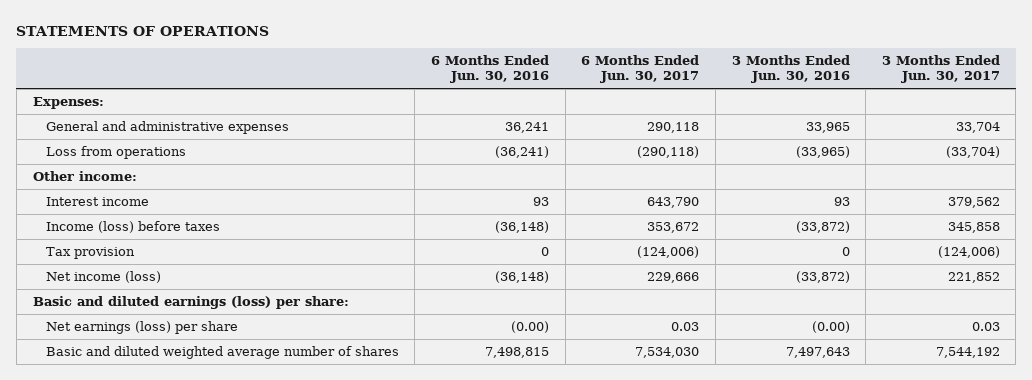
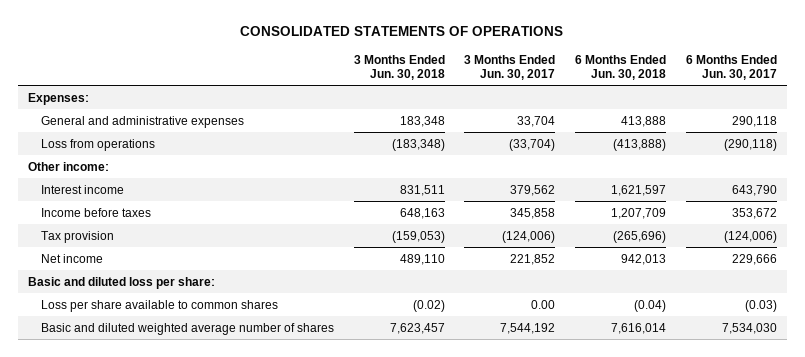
[16,25,270,36] STATEMENTS OF OPERATIONS -> [240,26,564,37] CONSOLIDATED STATEMENTS OF OPERATIONS
[431,54,550,84] 6 Months Ended Jun. 30, 2016 -> none
[731,54,850,84] 3 Months Ended Jun. 30, 2016 -> none
none -> [353,54,445,80] 3 Months Ended Jun. 30, 2018
none -> [575,54,667,80] 6 Months Ended Jun. 30, 2018
[45,220,220,233] Income (loss) before taxes -> [40,207,151,217] Income before taxes
[45,270,161,283] Net income (loss) -> [40,253,103,263] Net income
[32,295,349,309] Basic and diluted earnings (loss) per share: -> [27,276,215,289] Basic and diluted loss per share:
[45,320,238,334] Net earnings (loss) per share -> [40,299,278,312] Loss per share available to common shares
[671,321,700,331] 0.03 -> [745,299,778,312] (0.03)
[971,321,1000,331] 0.03 -> [531,299,556,309] 0.00

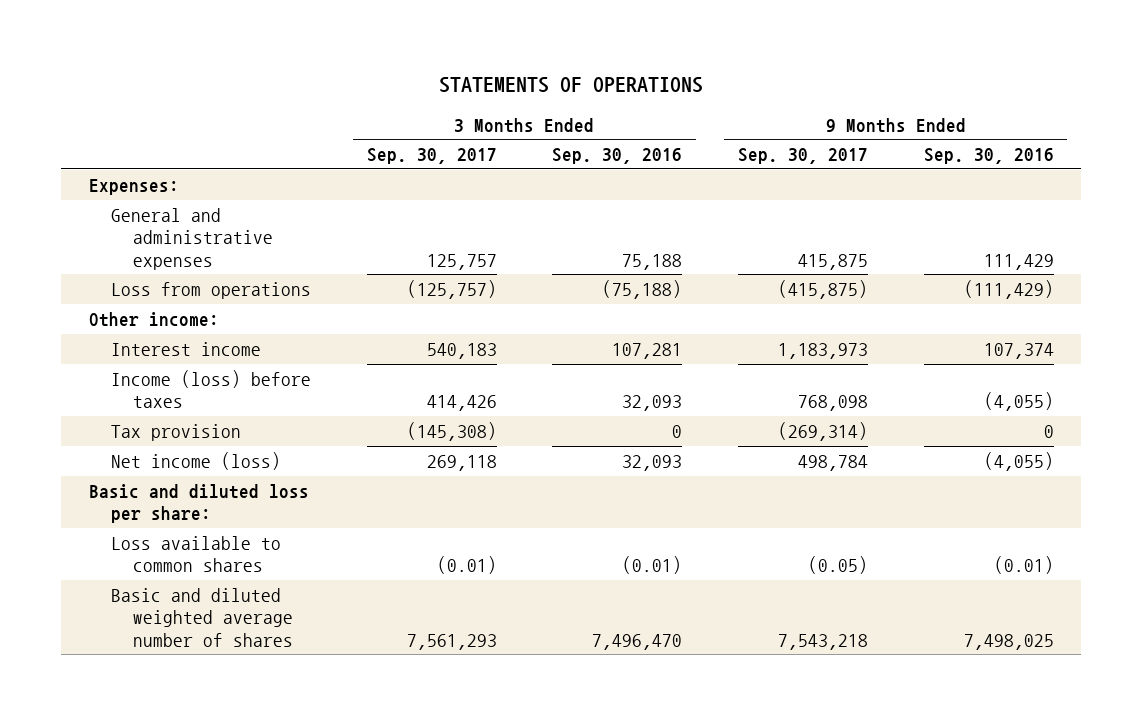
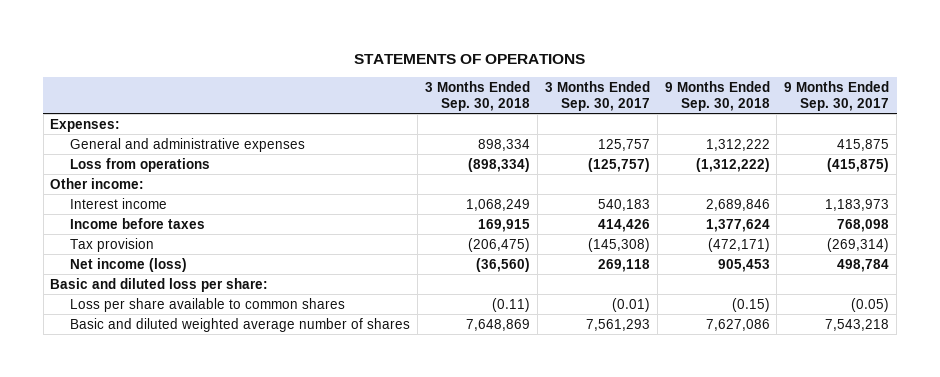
[552,148,683,165] Sep. 30, 2016 -> none
[923,148,1054,165] Sep. 30, 2016 -> none
none -> [425,81,531,111] 3 Months Ended Sep. 30, 2018
none -> [664,81,770,111] 9 Months Ended Sep. 30, 2018
[110,369,311,409] Income (loss) before taxes -> [70,217,206,229] Income before taxes
[110,535,281,573] Loss available to common shares -> [70,297,346,312] Loss per share available to common shares

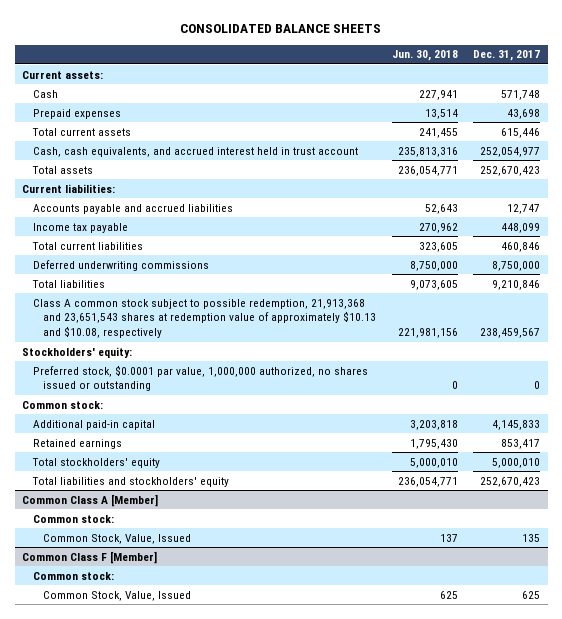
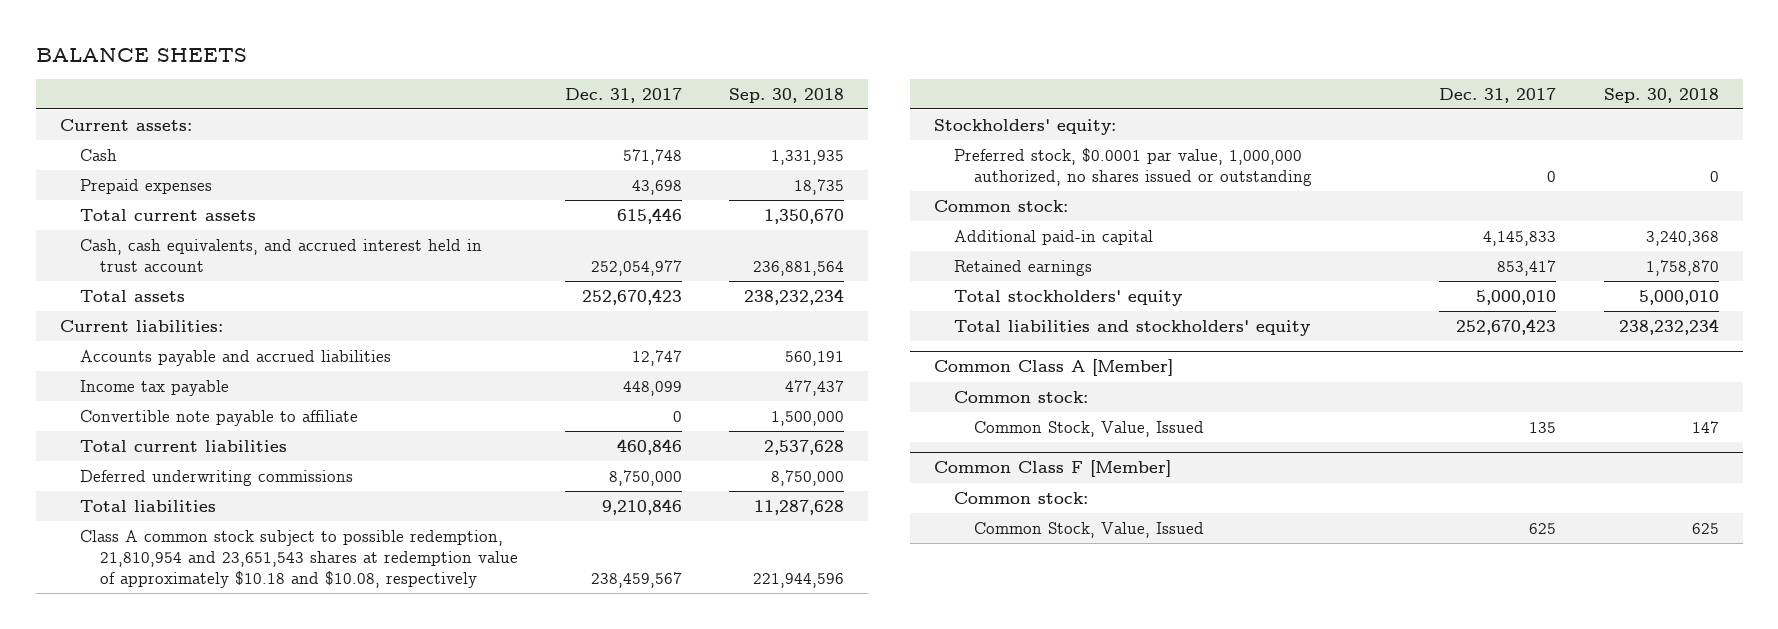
[180,23,382,33] CONSOLIDATED BALANCE SHEETS -> [35,48,247,63] BALANCE SHEETS
[391,50,458,62] Jun. 30, 2018 -> none
none -> [729,87,845,103] Sep. 30, 2018
none -> [79,409,358,426] Convertible note payable to affiliate
[32,298,377,339] Class A common stock subject to possible redemption, 21,913,368 and 23,651,543 shares at redemption value of approximately $10.13 and $10.08, respectively -> [79,529,518,588] Class A common stock subject to possible redemption, 21,810,954 and 23,651,543 shares at redemption value of approximately $10.18 and $10.08, respectively

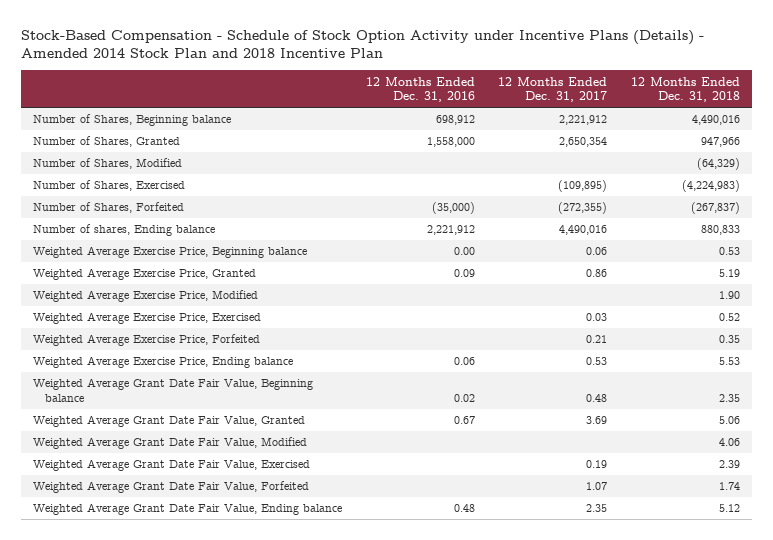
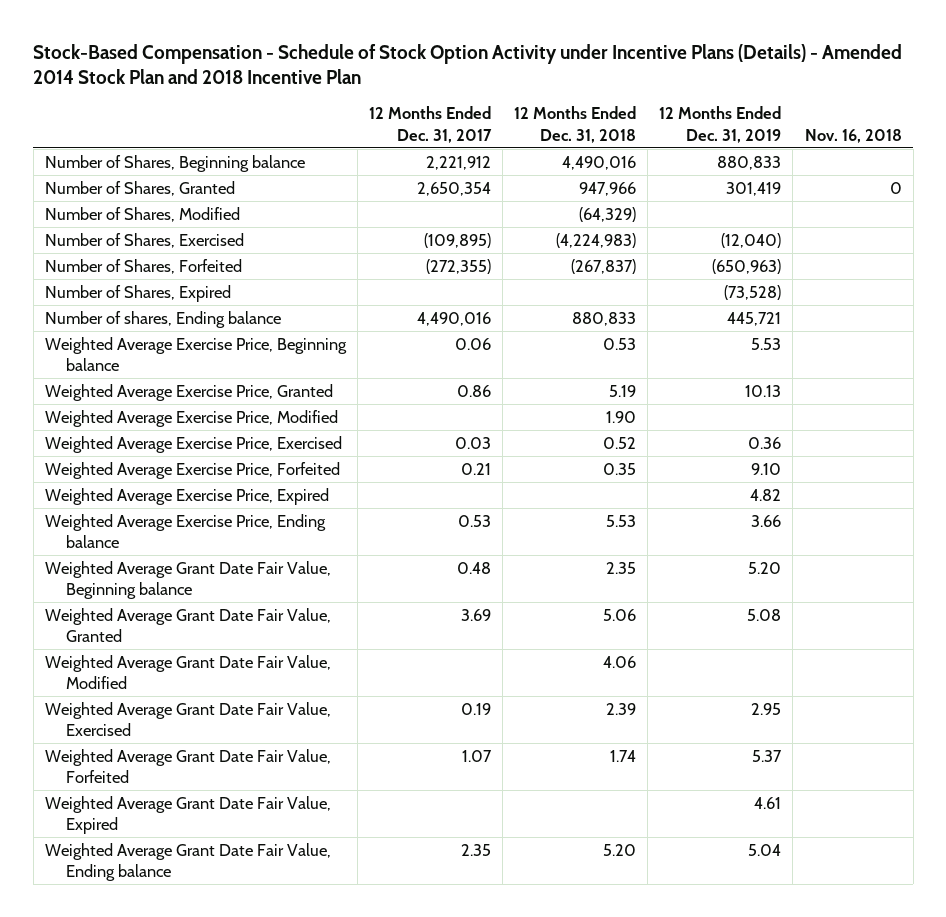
[365,76,475,103] 12 Months Ended Dec. 31, 2016 -> none
none -> [659,106,782,143] 12 Months Ended Dec. 31, 2019
none -> [804,128,902,143] Nov. 16, 2018
none -> [44,284,231,302] Number of Shares, Expired
none -> [44,487,329,505] Weighted Average Exercise Price, Expired
none -> [44,795,331,835] Weighted Average Grant Date Fair Value, Expired
[718,504,740,513] 5.12 -> [603,843,637,856] 5.20

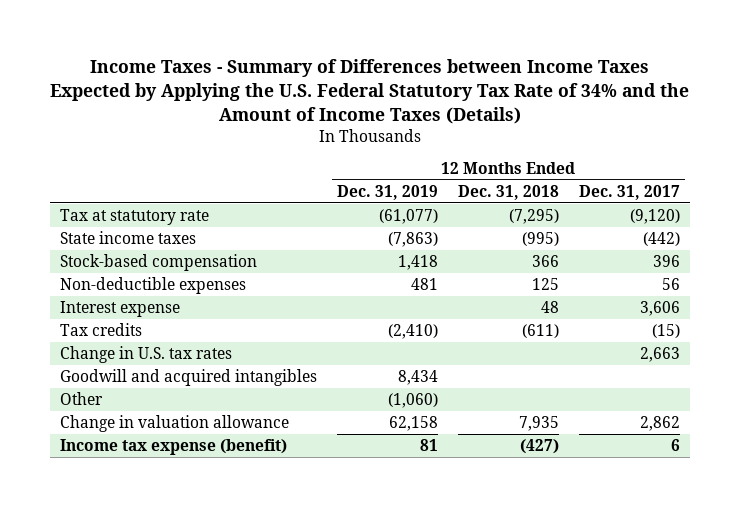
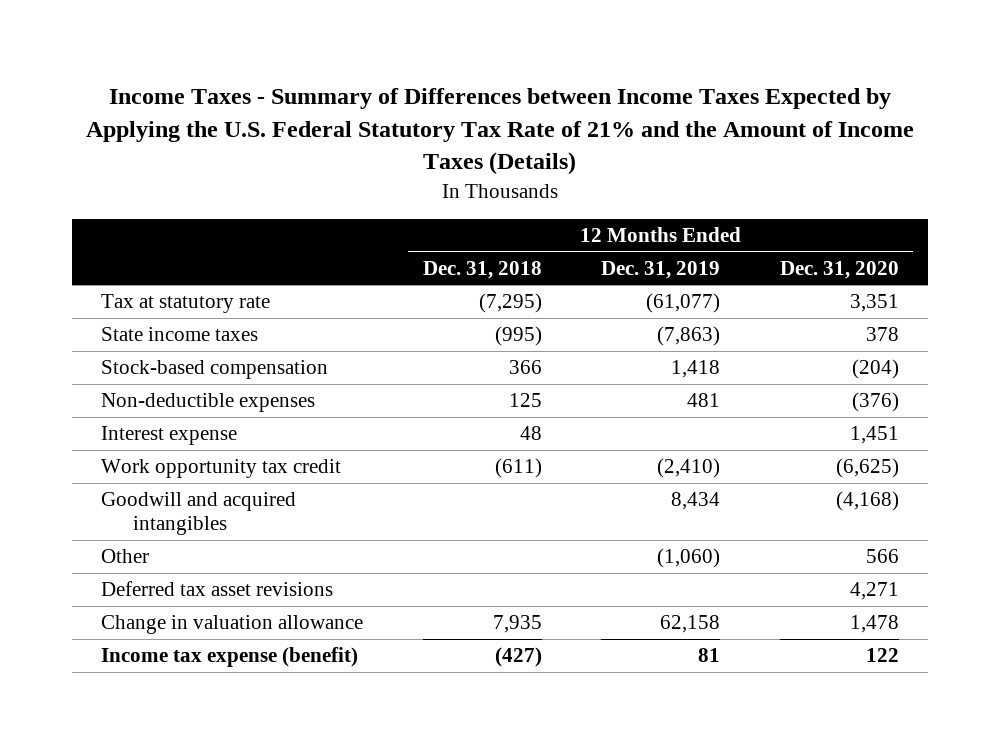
[49,59,689,125] Income Taxes - Summary of Differences between Income Taxes Expected by Applying the U.S. Federal Statutory Tax Rate of 34% and the Amount of Income Taxes (Details) -> [85,88,914,176] Income Taxes - Summary of Differences between Income Taxes Expected by Applying the U.S. Federal Statutory Tax Rate of 21% and the Amount of Income Taxes (Details)
[578,184,680,200] Dec. 31, 2017 -> none
none -> [779,260,899,279] Dec. 31, 2020
[59,345,232,363] Change in U.S. tax rates -> none
[59,322,142,336] Tax credits -> [101,459,342,479] Work opportunity tax credit
none -> [101,581,334,597] Deferred tax asset revisions

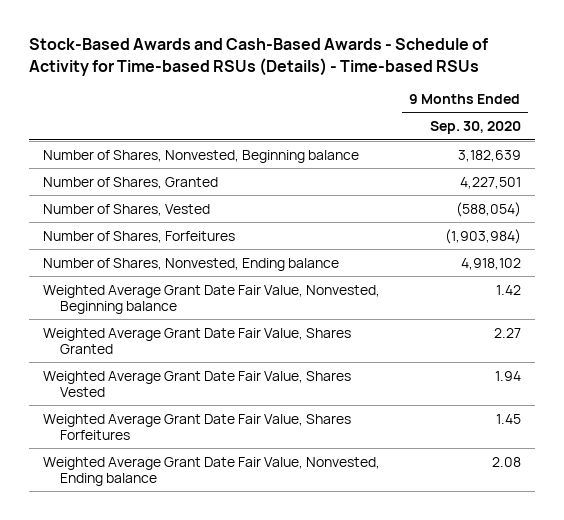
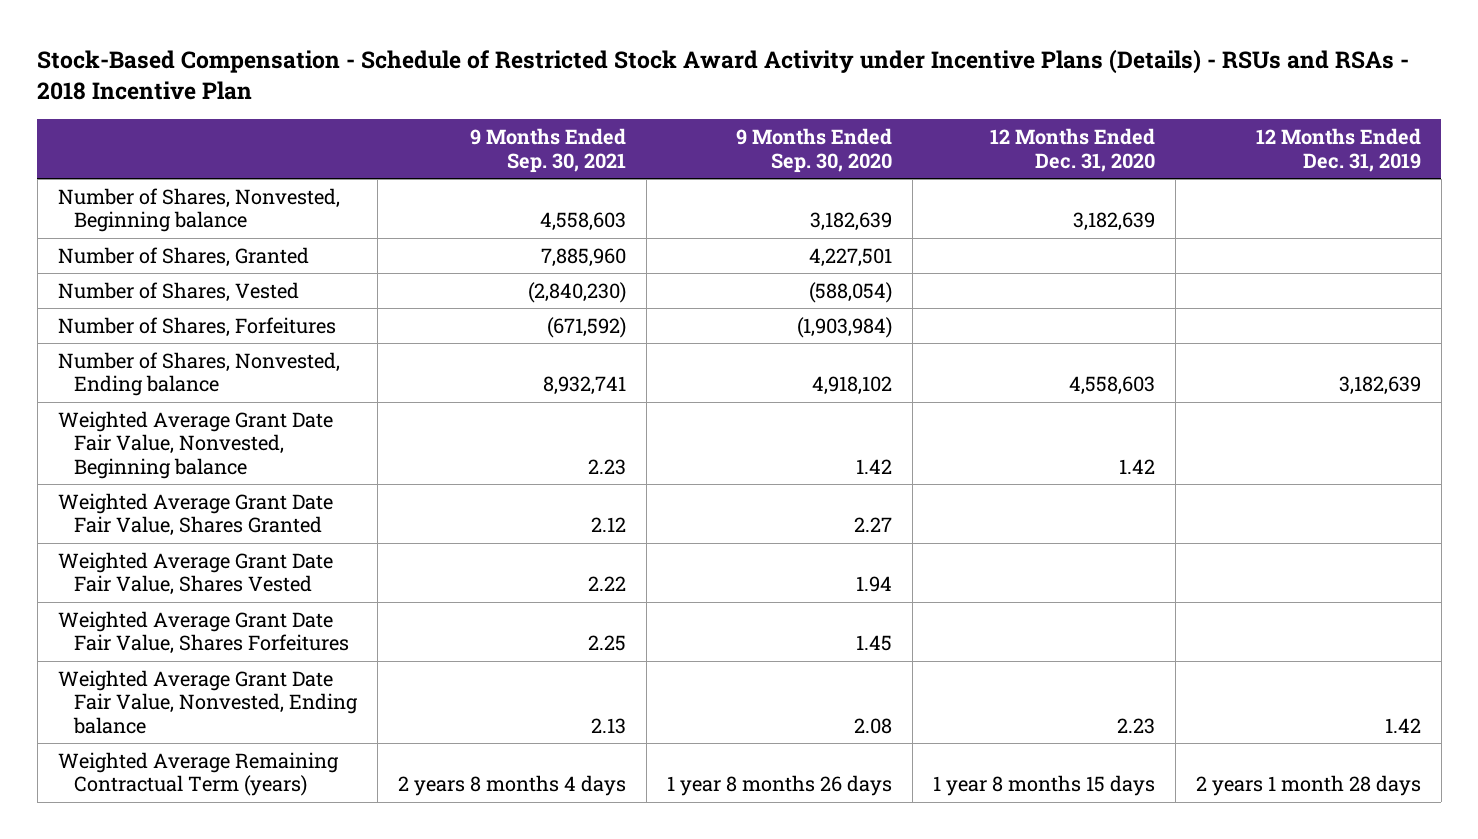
[28,38,488,76] Stock-Based Awards and Cash-Based Awards - Schedule of Activity for Time-based RSUs (Details) - Time-based RSUs -> [37,49,1410,101] Stock-Based Compensation - Schedule of Restricted Stock Award Activity under Incentive Plans (Details) - RSUs and RSAs - 2018 Incentive Plan
none -> [469,128,626,173] 9 Months Ended Sep. 30, 2021
none -> [989,128,1155,172] 12 Months Ended Dec. 31, 2020
none -> [1255,128,1421,172] 12 Months Ended Dec. 31, 2019
none -> [57,751,339,797] Weighted Average Remaining Contractual Term (years)

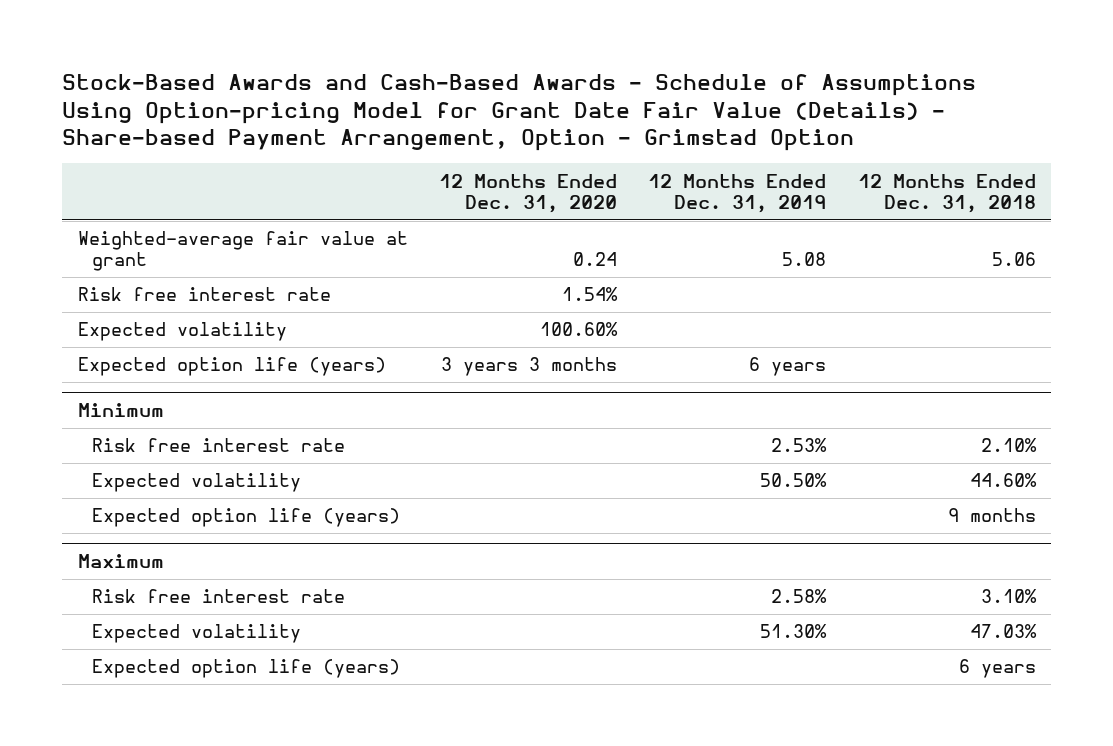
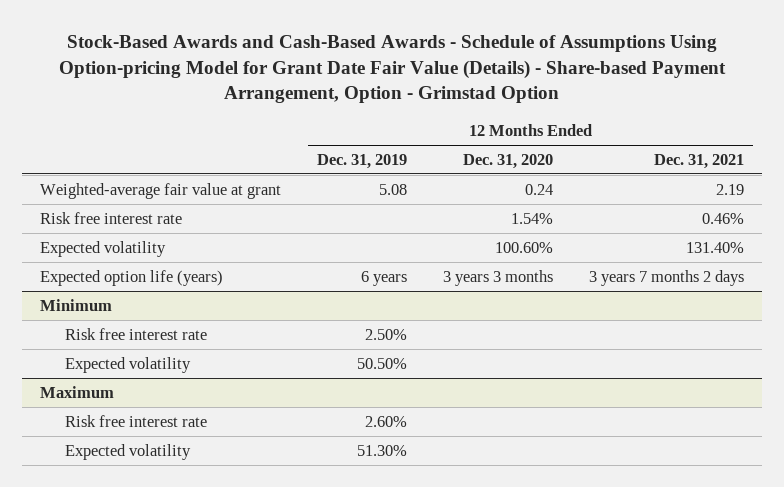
[857,173,1036,213] 12 Months Ended Dec. 31, 2018 -> none
none -> [654,153,745,169] Dec. 31, 2021
[771,438,828,453] 2.53% -> [364,328,407,340] 2.50%
[92,508,401,528] Expected option life (years) -> none
[771,589,828,604] 2.58% -> [364,415,407,427] 2.60%
[92,659,401,679] Expected option life (years) -> none

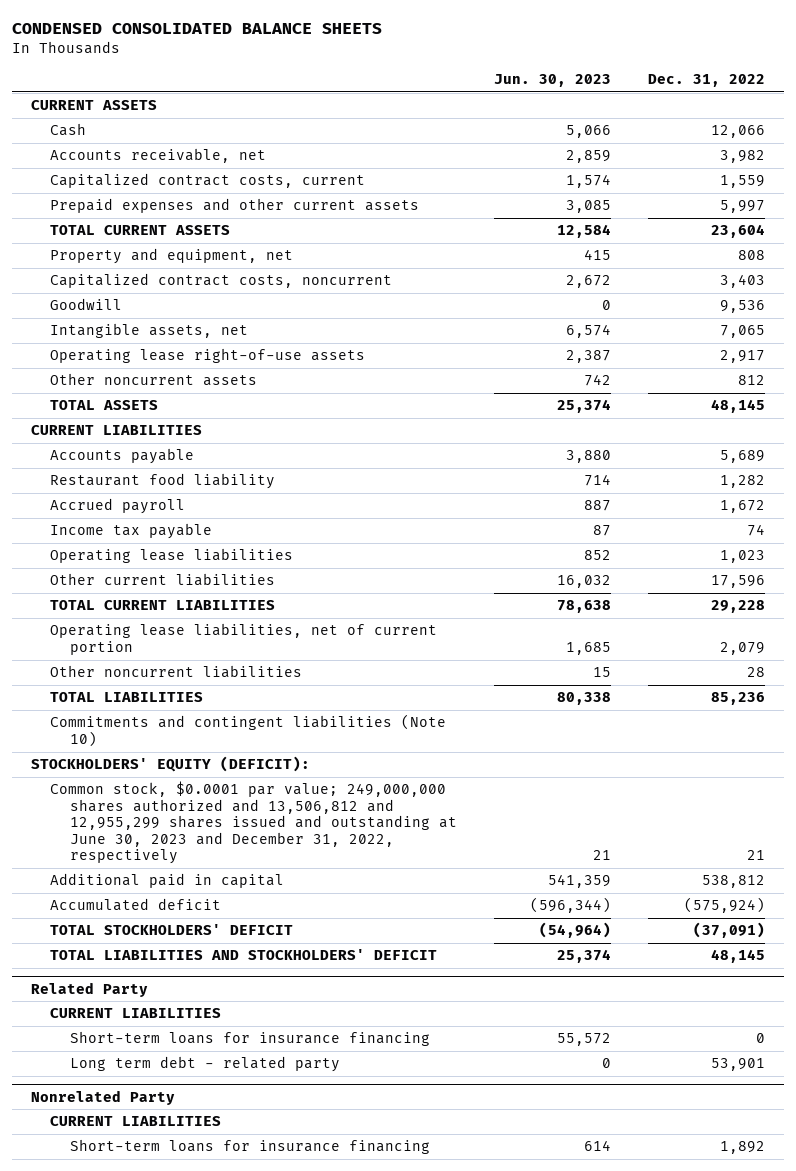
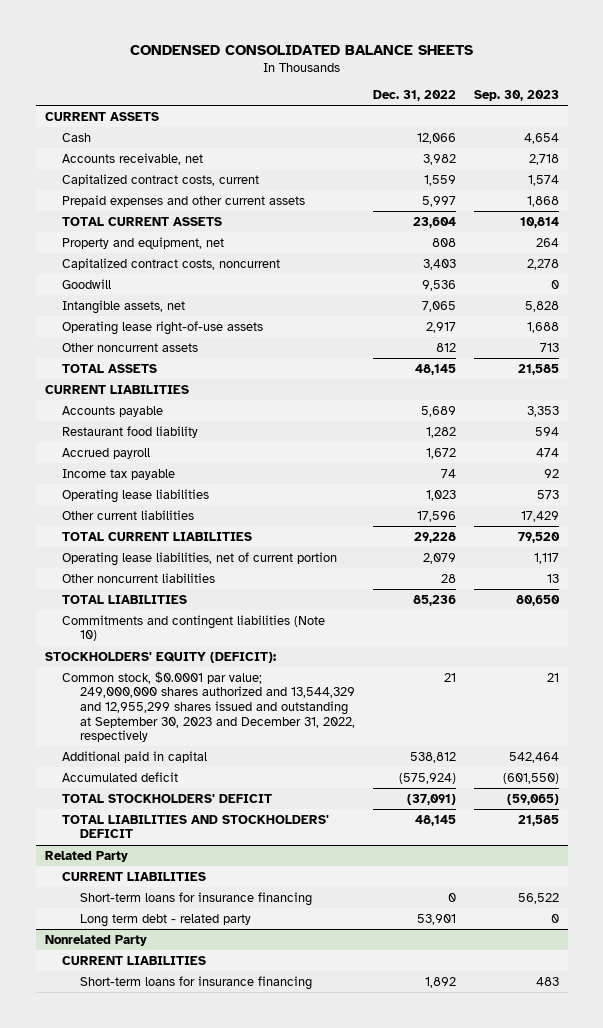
[493,74,611,88] Jun. 30, 2023 -> none
none -> [473,89,559,101] Sep. 30, 2023
[50,781,457,865] Common stock, $0.0001 par value; 249,000,000 shares authorized and 13,506,812 and 12,955,299 shares issued and outstanding at June 30, 2023 and December 31, 2022, respectively -> [62,670,355,743] Common stock, $0.0001 par value; 249,000,000 shares authorized and 13,544,329 and 12,955,299 shares issued and outstanding at September 30, 2023 and December 31, 2022, respectively

